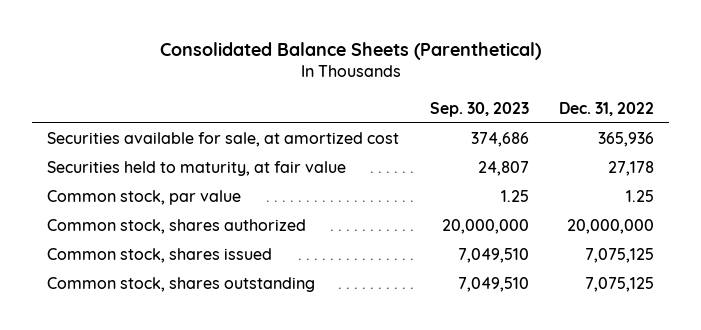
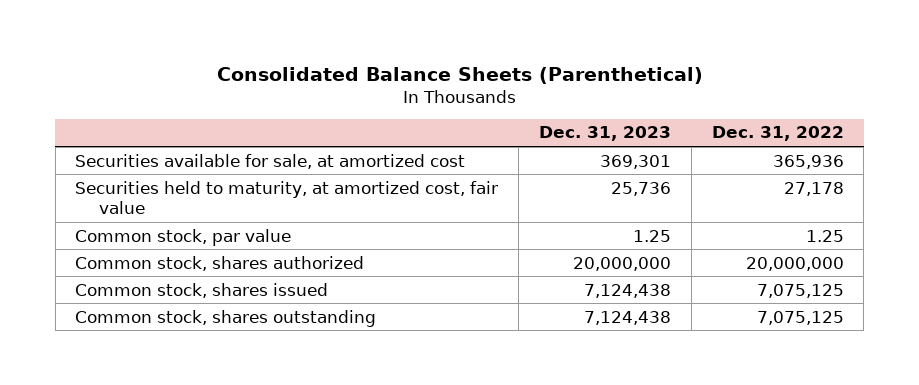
[429,101,529,117] Sep. 30, 2023 -> none
none -> [539,126,672,142] Dec. 31, 2023
[46,161,346,177] Securities held to maturity, at fair value -> [75,180,499,215] Securities held to maturity, at amortized cost, fair value

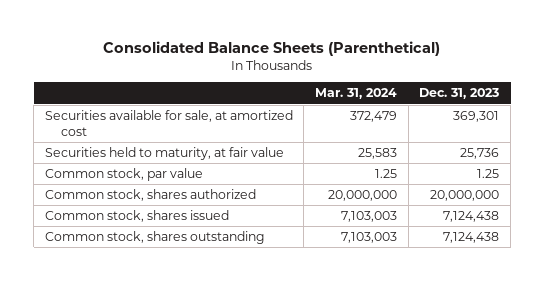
[711,126,844,142] Dec. 31, 2022 -> none
none -> [315,88,398,100] Mar. 31, 2024
[75,180,499,215] Securities held to maturity, at amortized cost, fair value -> [44,147,284,161] Securities held to maturity, at fair value

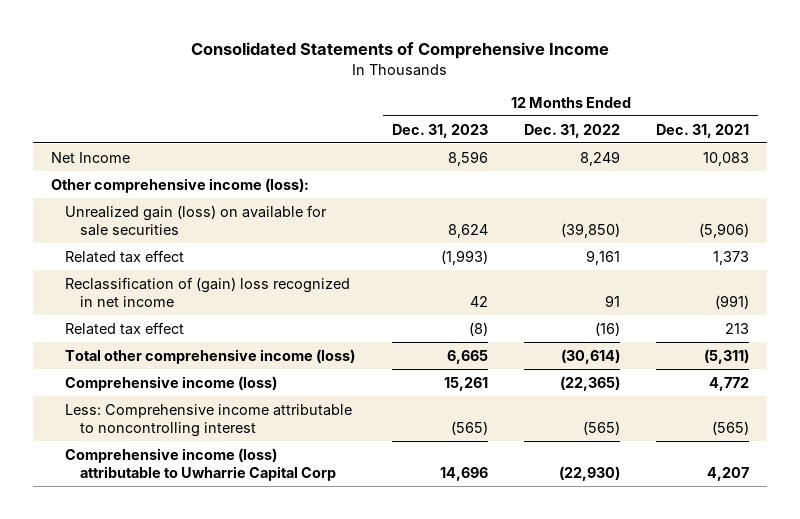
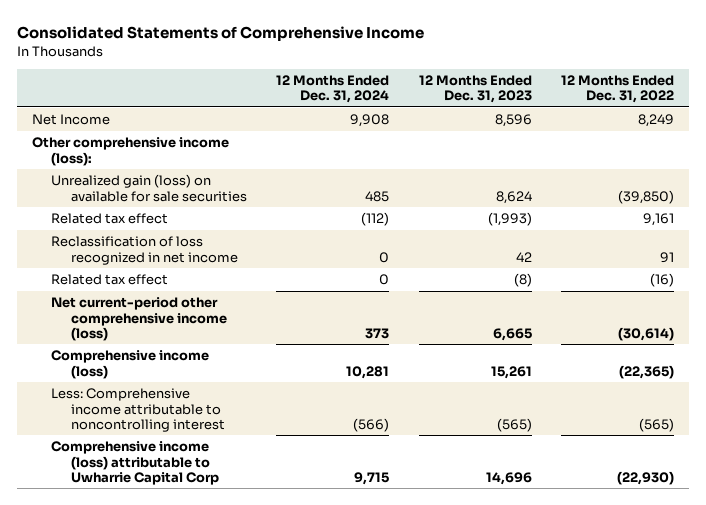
[656,123,750,138] Dec. 31, 2021 -> none
none -> [276,74,390,104] 12 Months Ended Dec. 31, 2024
[65,276,351,308] Reclassification of (gain) loss recognized in net income -> [51,236,238,265] Reclassification of loss recognized in net income
[65,348,356,364] Total other comprehensive income (loss) -> [51,297,227,341] Net current-period other comprehensive income (loss)

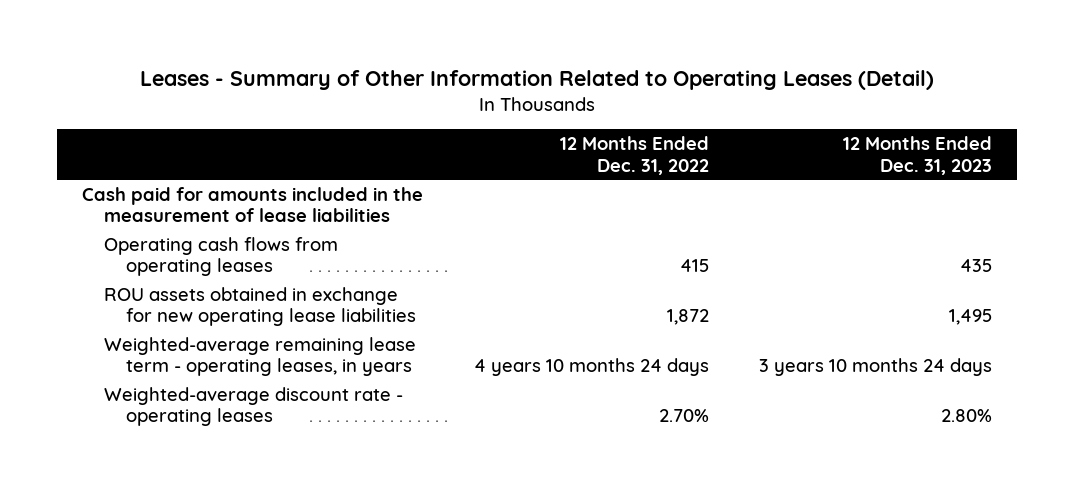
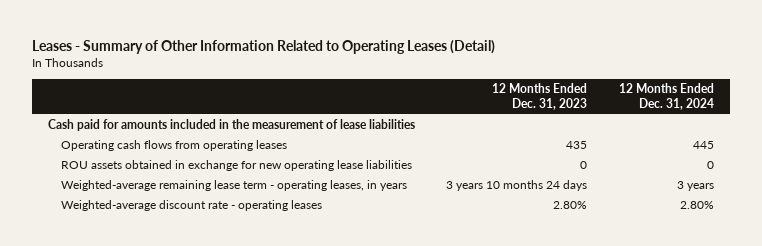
[559,135,709,175] 12 Months Ended Dec. 31, 2022 -> none
none -> [618,83,714,110] 12 Months Ended Dec. 31, 2024
[948,309,992,326] 1,495 -> [580,160,588,169] 0

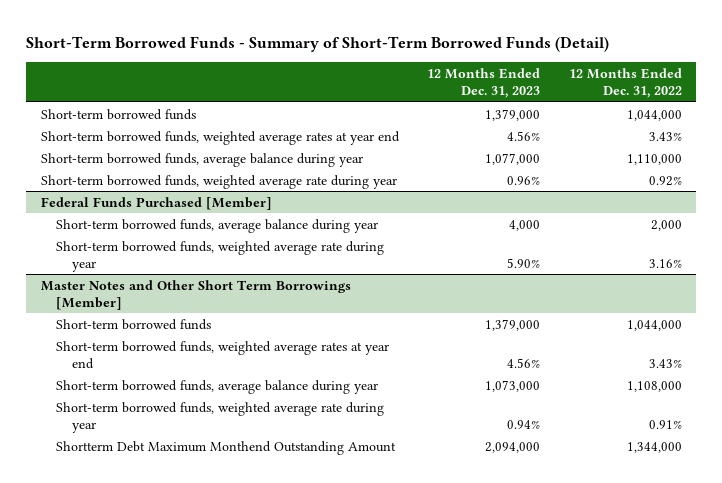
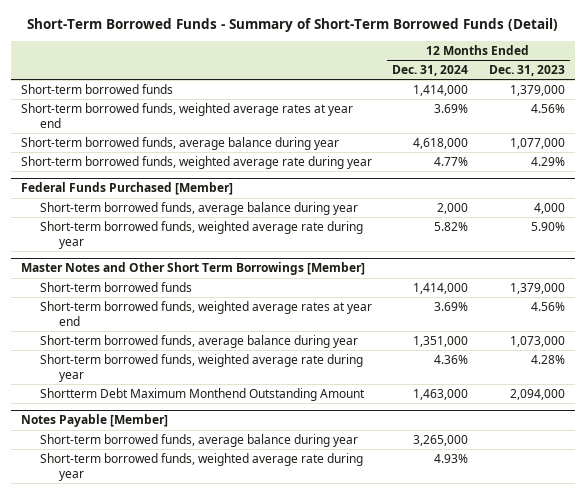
[568,67,682,98] 12 Months Ended Dec. 31, 2022 -> none
none -> [392,65,469,77] Dec. 31, 2024
[507,175,541,185] 0.96% -> [530,156,565,166] 4.29%
[507,419,541,429] 0.94% -> [530,354,565,364] 4.28%
none -> [20,414,168,428] Notes Payable [Member]
none -> [39,433,358,447] Short-term borrowed funds, average balance during year
none -> [39,452,363,481] Short-term borrowed funds, weighted average rate during year

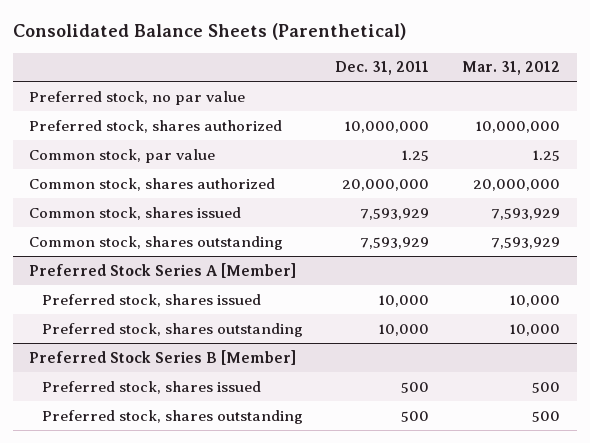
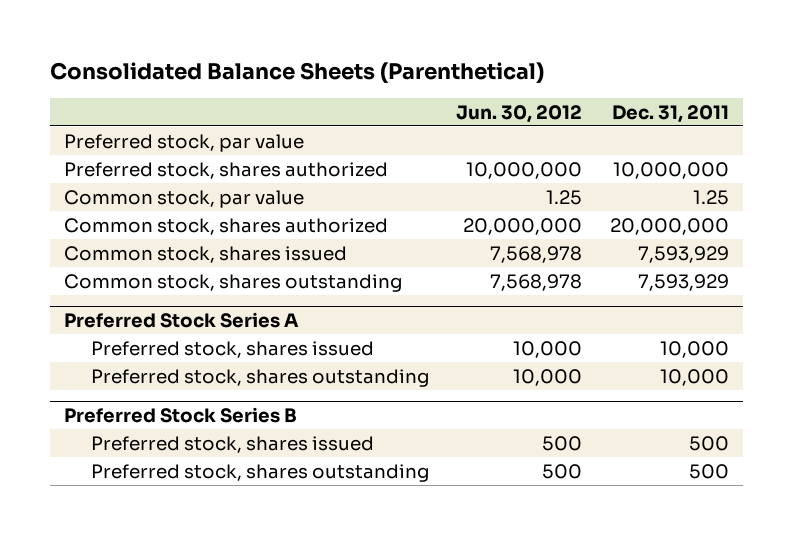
[462,61,561,76] Mar. 31, 2012 -> none
none -> [456,104,583,123] Jun. 30, 2012
[29,90,246,105] Preferred stock, no par value -> [64,133,305,152] Preferred stock, par value
[29,262,297,278] Preferred Stock Series A [Member] -> [64,311,300,328] Preferred Stock Series A
[29,349,297,365] Preferred Stock Series B [Member] -> [64,406,298,423] Preferred Stock Series B

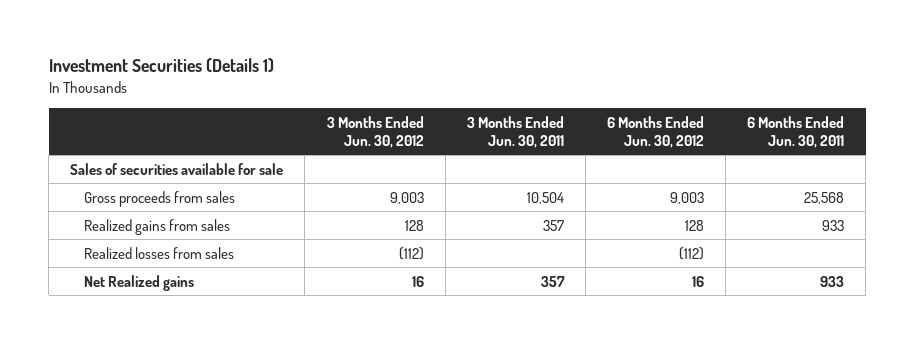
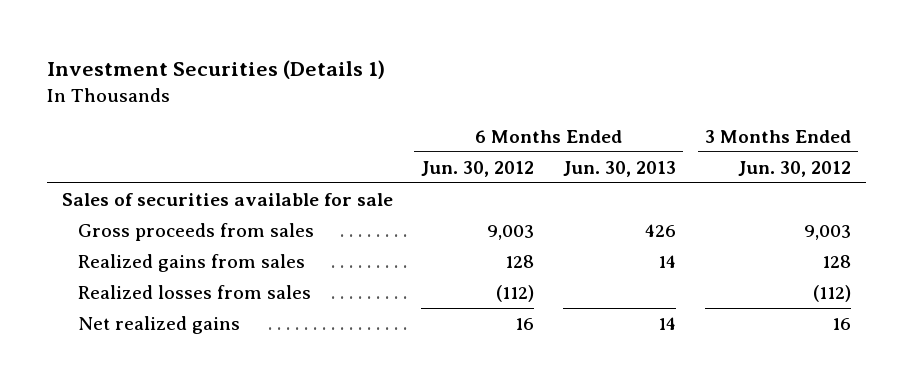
[466,115,564,148] 3 Months Ended Jun. 30, 2011 -> none
[747,115,845,148] 6 Months Ended Jun. 30, 2011 -> none
none -> [563,160,677,177] Jun. 30, 2013
[83,274,194,291] Net Realized gains -> [78,316,241,335] Net realized gains

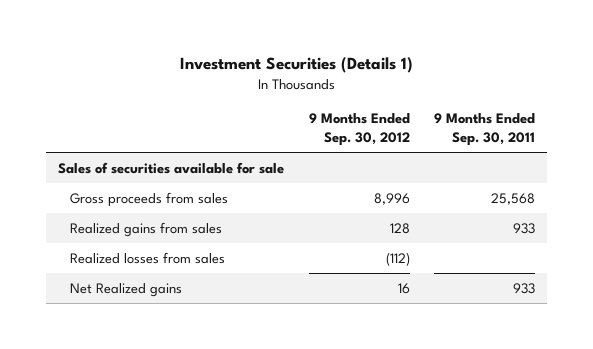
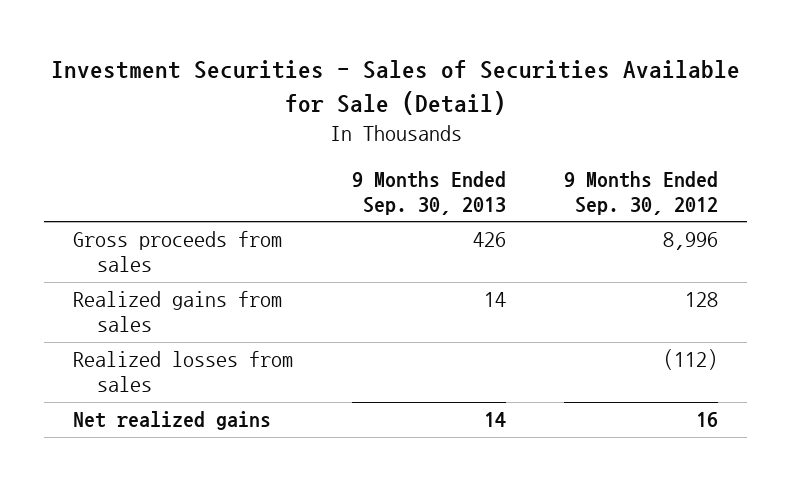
[179,57,413,74] Investment Securities (Details 1) -> [50,60,740,115] Investment Securities - Sales of Securities Available for Sale (Detail)
[433,113,535,147] 9 Months Ended Sep. 30, 2011 -> none
none -> [351,170,506,215] 9 Months Ended Sep. 30, 2013
[58,161,285,174] Sales of securities available for sale -> none
[70,282,183,297] Net Realized gains -> [73,411,272,431] Net realized gains

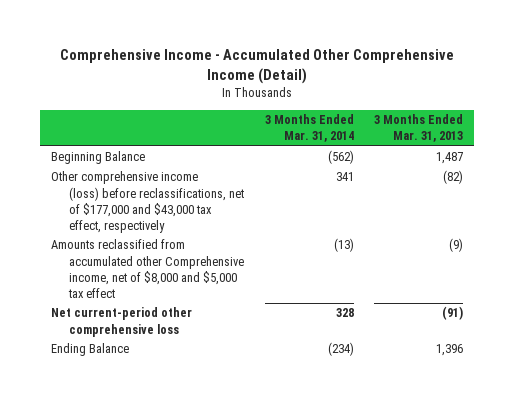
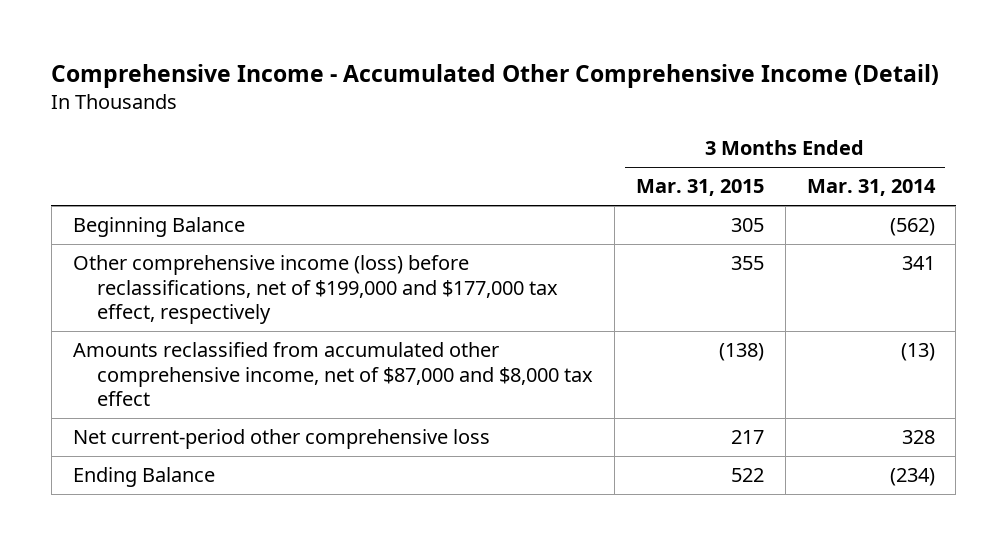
[374,114,464,143] 3 Months Ended Mar. 31, 2013 -> none
none -> [635,179,764,197] Mar. 31, 2015
[50,171,245,234] Other comprehensive income (loss) before reclassifications, net of $177,000 and $43,000 tax effect, respectively -> [72,255,558,325] Other comprehensive income (loss) before reclassifications, net of $199,000 and $177,000 tax effect, respectively
[50,239,245,299] Amounts reclassified from accumulated other Comprehensive income, net of $8,000 and $5,000 tax effect -> [72,342,593,407] Amounts reclassified from accumulated other comprehensive income, net of $87,000 and $8,000 tax effect

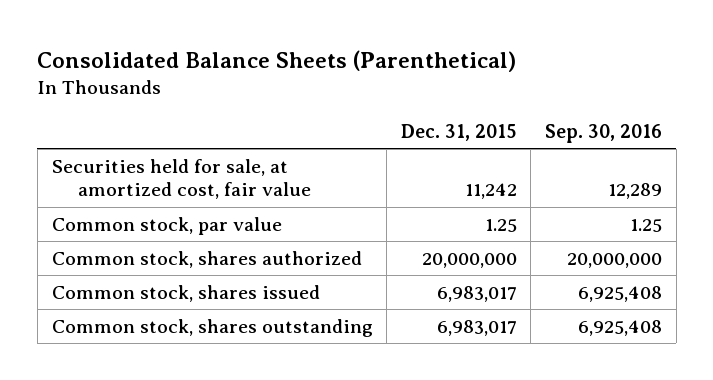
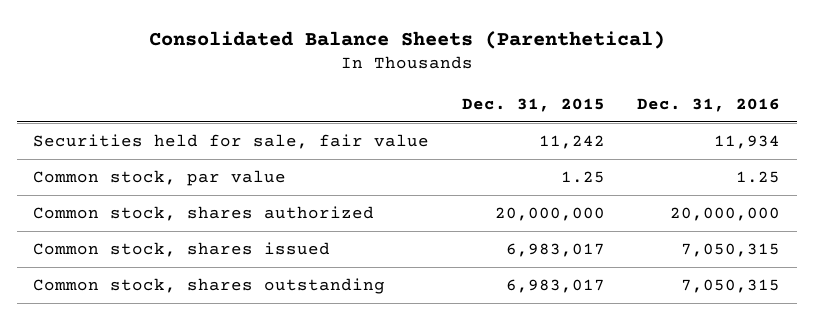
[544,123,662,143] Sep. 30, 2016 -> none
none -> [637,98,781,113] Dec. 31, 2016
[51,158,311,200] Securities held for sale, at amortized cost, fair value -> [33,134,430,150] Securities held for sale, fair value

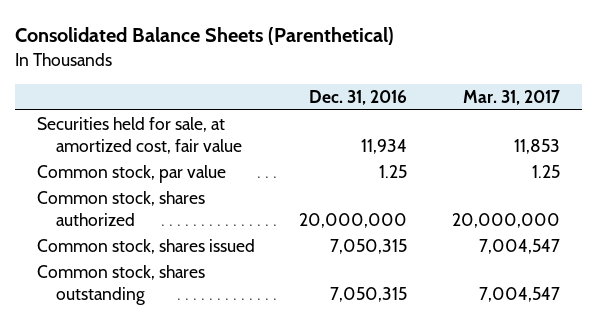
[461,98,605,113] Dec. 31, 2015 -> none
none -> [462,89,560,105] Mar. 31, 2017
[33,134,430,150] Securities held for sale, fair value -> [37,117,242,154] Securities held for sale, at amortized cost, fair value

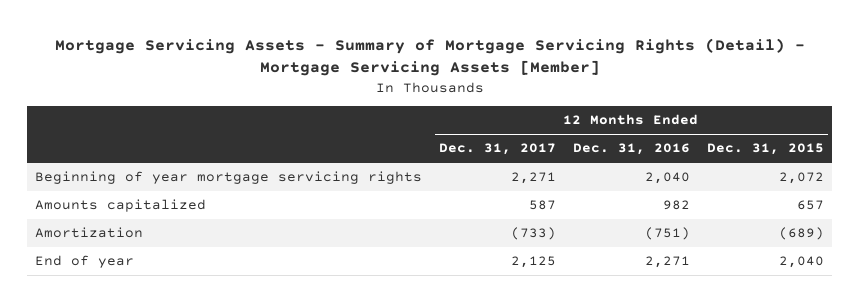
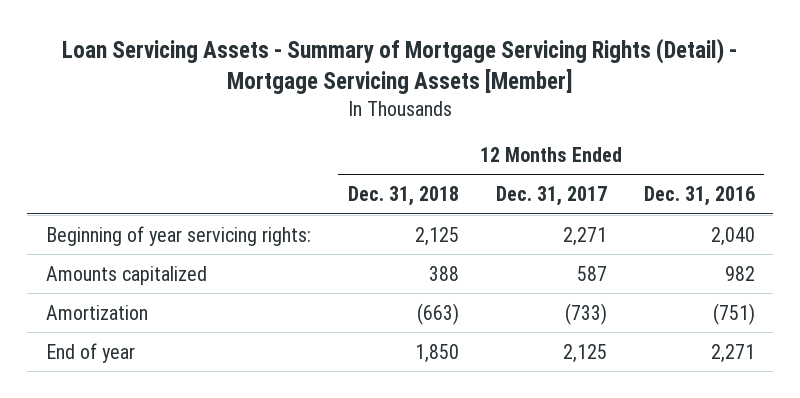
[54,37,805,77] Mortgage Servicing Assets - Summary of Mortgage Servicing Rights (Detail) - Mortgage Servicing Assets [Member] -> [62,38,738,95] Loan Servicing Assets - Summary of Mortgage Servicing Rights (Detail) - Mortgage Servicing Assets [Member]
[706,143,824,156] Dec. 31, 2015 -> none
none -> [347,186,459,207] Dec. 31, 2018
[35,171,423,185] Beginning of year mortgage servicing rights -> [45,225,311,246] Beginning of year servicing rights:

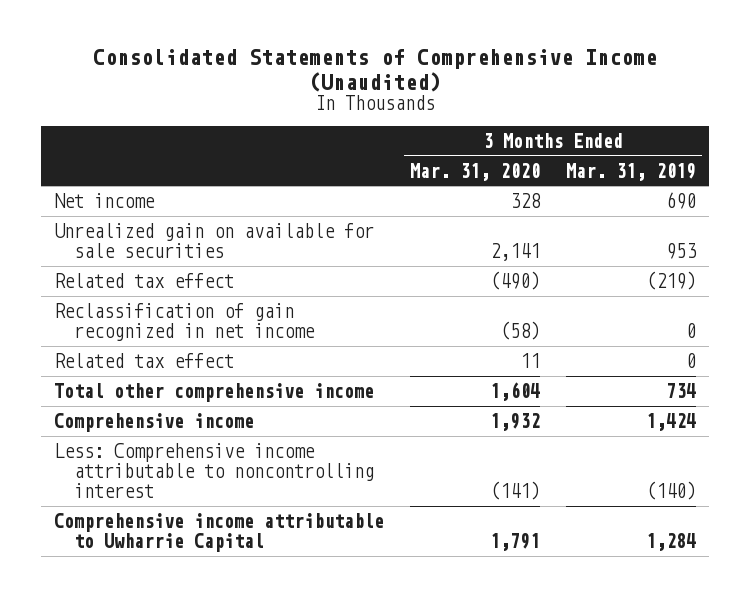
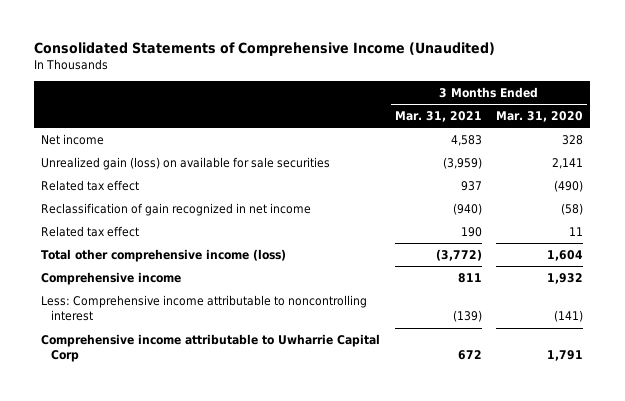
[565,162,696,181] Mar. 31, 2019 -> none
none -> [394,110,482,122] Mar. 31, 2021
[54,222,375,259] Unrealized gain on available for sale securities -> [41,156,331,170] Unrealized gain (loss) on available for sale securities
[54,382,375,402] Total other comprehensive income -> [41,248,287,262] Total other comprehensive income (loss)
[54,512,385,553] Comprehensive income attributable to Uwharrie Capital -> [41,333,381,363] Comprehensive income attributable to Uwharrie Capital Corp

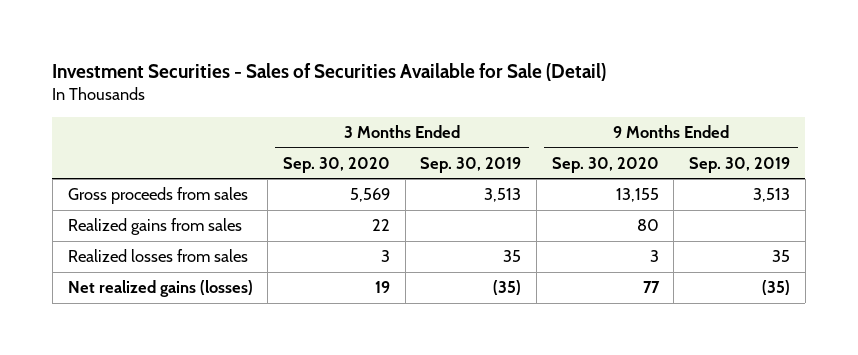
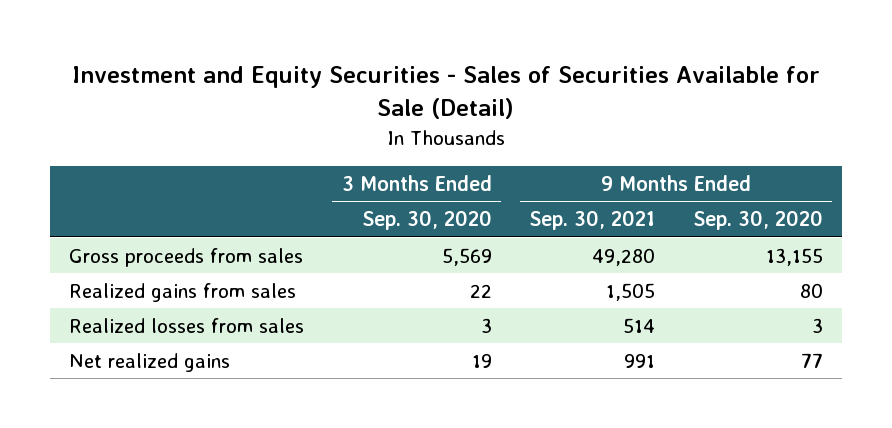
[52,62,607,81] Investment Securities - Sales of Securities Available for Sale (Detail) -> [71,66,820,119] Investment and Equity Securities - Sales of Securities Available for Sale (Detail)
[420,156,522,173] Sep. 30, 2019 -> none
[689,156,791,173] Sep. 30, 2019 -> none
none -> [529,210,656,231] Sep. 30, 2021
[67,280,253,298] Net realized gains (losses) -> [68,352,230,372] Net realized gains

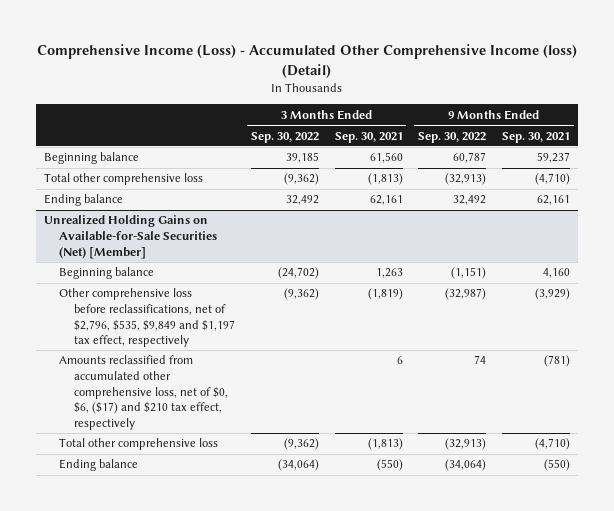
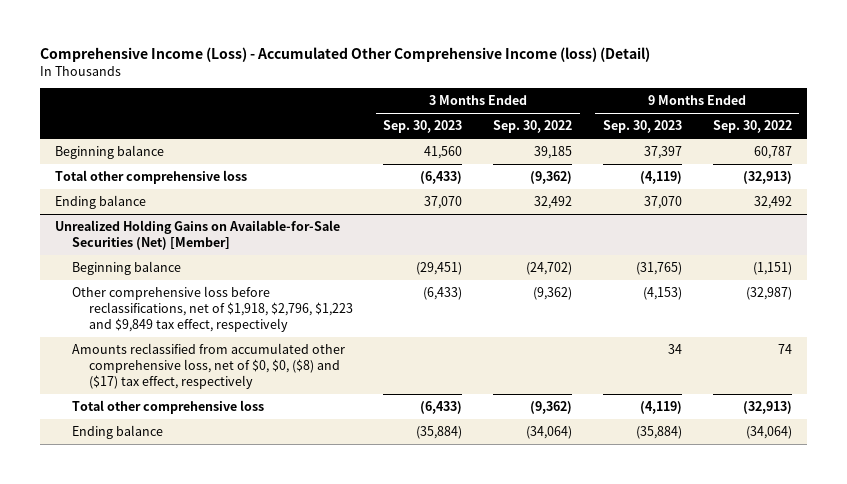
[334,131,403,143] Sep. 30, 2021 -> none
[501,131,570,143] Sep. 30, 2021 -> none
none -> [383,120,463,134] Sep. 30, 2023
none -> [602,120,682,134] Sep. 30, 2023
[59,288,236,348] Other comprehensive loss before reclassifications, net of $2,796, $535, $9,849 and $1,197 tax effect, respectively -> [71,286,353,333] Other comprehensive loss before reclassifications, net of $1,918, $2,796, $1,223 and $9,849 tax effect, respectively
[59,355,229,430] Amounts reclassified from accumulated other comprehensive loss, net of $0, $6, ($17) and $210 tax effect, respectively -> [71,343,345,390] Amounts reclassified from accumulated other comprehensive loss, net of $0, $0, ($8) and ($17) tax effect, respectively

